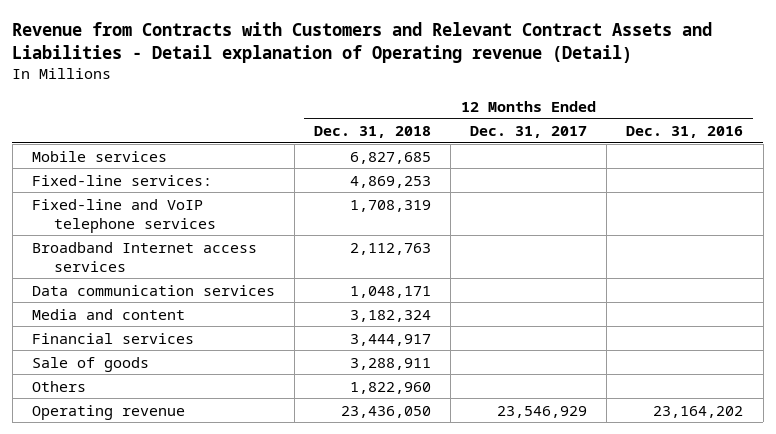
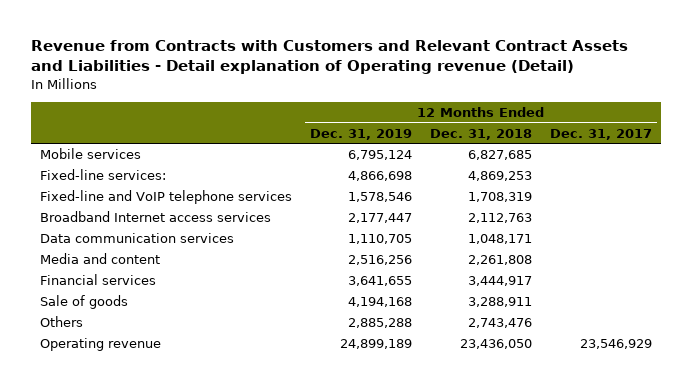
[626,126,744,139] Dec. 31, 2016 -> none
none -> [309,128,412,140] Dec. 31, 2019
[350,309,432,322] 3,182,324 -> [468,255,533,266] 2,261,808
[350,381,432,394] 1,822,960 -> [468,318,533,329] 2,743,476

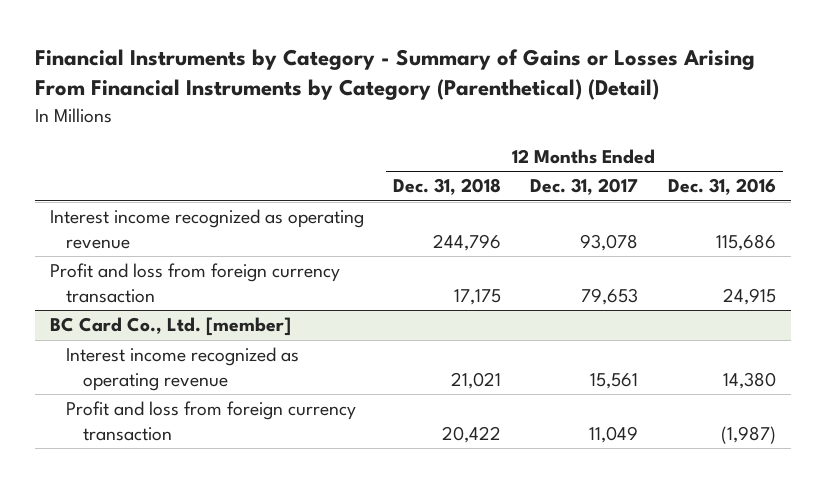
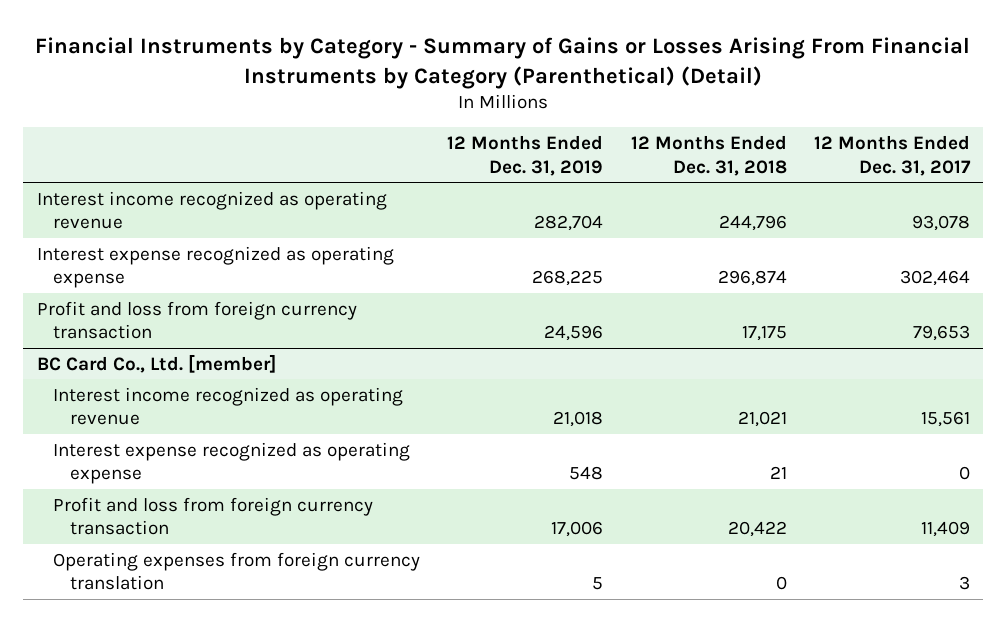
[667,178,776,196] Dec. 31, 2016 -> none
none -> [447,135,604,176] 12 Months Ended Dec. 31, 2019
none -> [37,245,395,289] Interest expense recognized as operating expense
none -> [53,441,411,485] Interest expense recognized as operating expense
[589,425,639,443] 11,049 -> [920,521,970,538] 11,409
none -> [53,551,421,591] Operating expenses from foreign currency translation

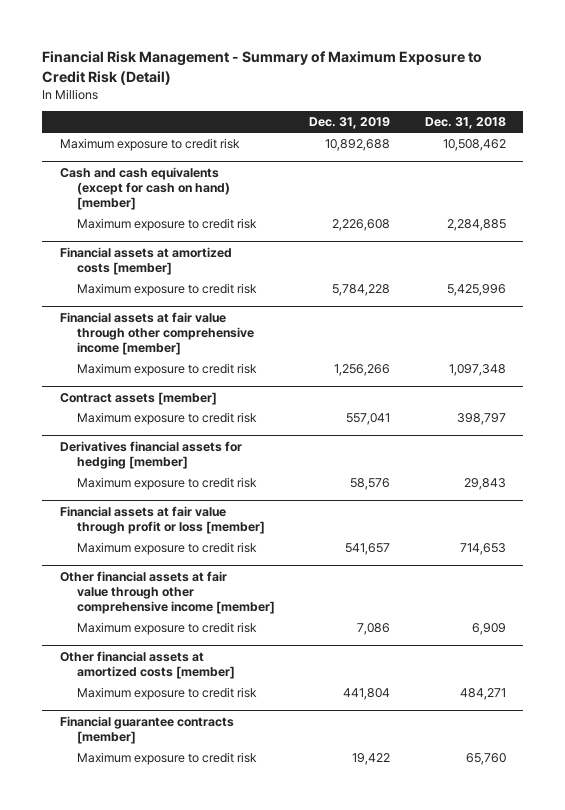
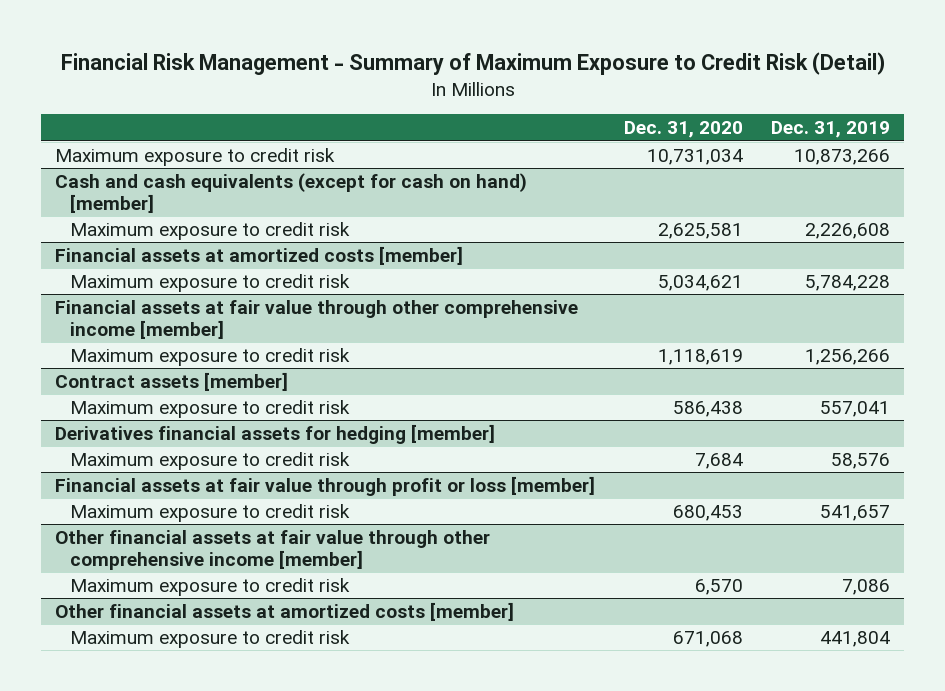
[424,117,506,130] Dec. 31, 2018 -> none
none -> [623,121,743,139] Dec. 31, 2020
[325,138,391,151] 10,892,688 -> [793,148,890,165] 10,873,266
[59,715,234,744] Financial guarantee contracts [member] -> none
[76,751,257,765] Maximum exposure to credit risk -> none

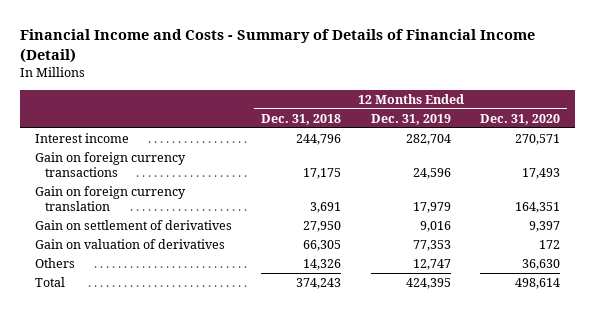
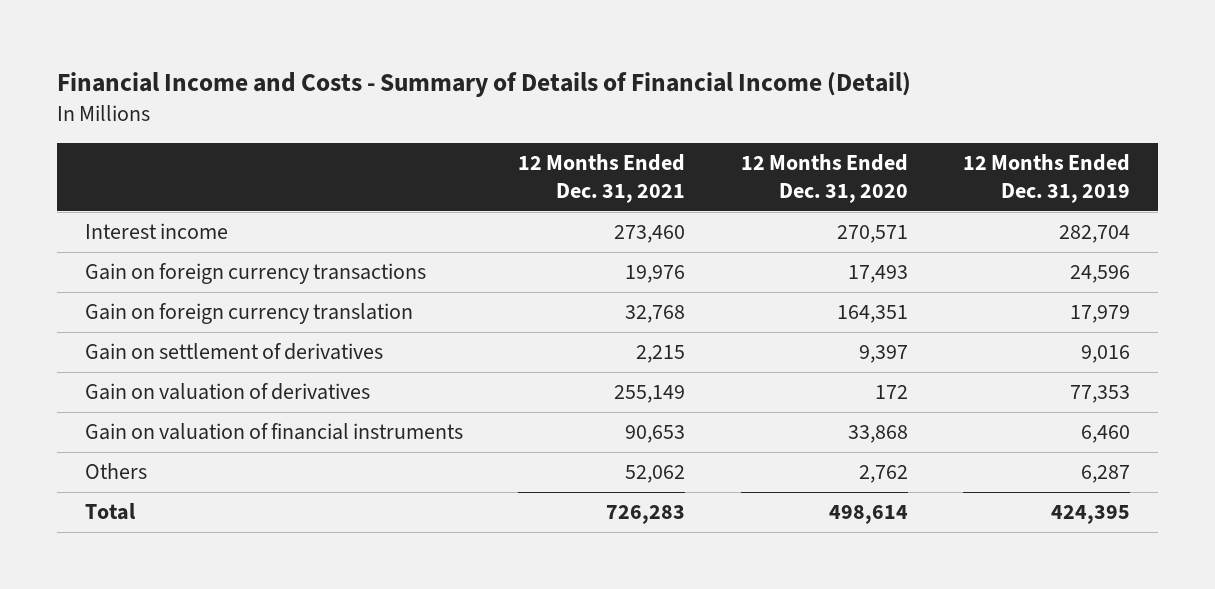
[261,113,342,125] Dec. 31, 2018 -> none
none -> [518,154,686,203] 12 Months Ended Dec. 31, 2021
none -> [84,423,463,441] Gain on valuation of financial instruments
[412,259,451,271] 12,747 -> [1081,465,1131,484] 6,287
[522,259,561,271] 36,630 -> [858,465,908,484] 2,762

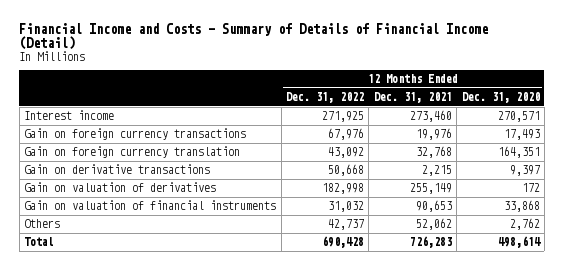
[963,154,1131,203] 12 Months Ended Dec. 31, 2019 -> none
none -> [285,92,364,104] Dec. 31, 2022
[84,343,383,361] Gain on settlement of derivatives -> [24,164,211,175] Gain on derivative transactions

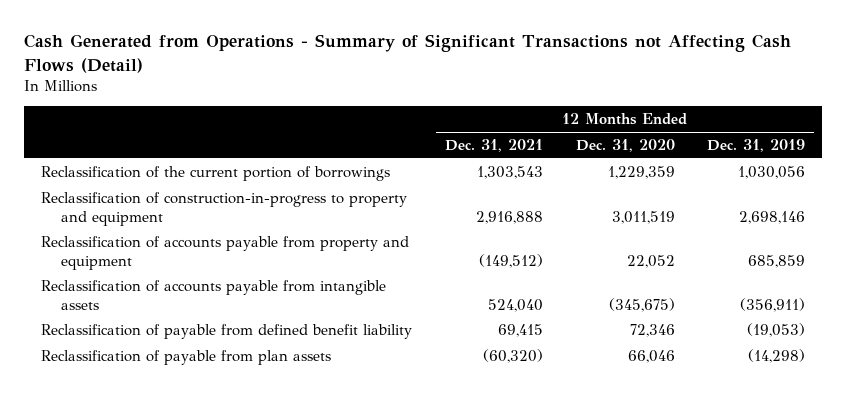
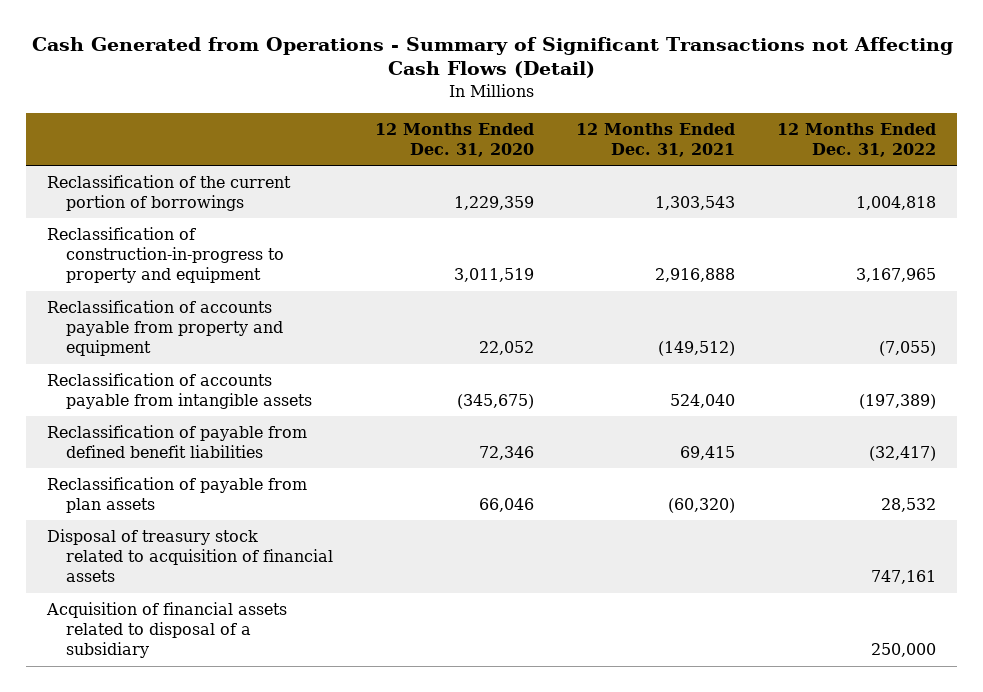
[707,139,806,153] Dec. 31, 2019 -> none
none -> [777,122,937,157] 12 Months Ended Dec. 31, 2022
[40,324,412,340] Reclassification of payable from defined benefit liability -> [47,424,308,459] Reclassification of payable from defined benefit liabilities
none -> [47,528,333,583] Disposal of treasury stock related to acquisition of financial assets
none -> [46,601,288,659] Acquisition of financial assets related to disposal of a subsidiary

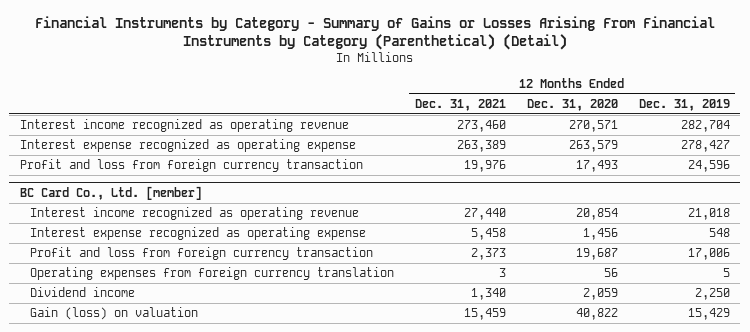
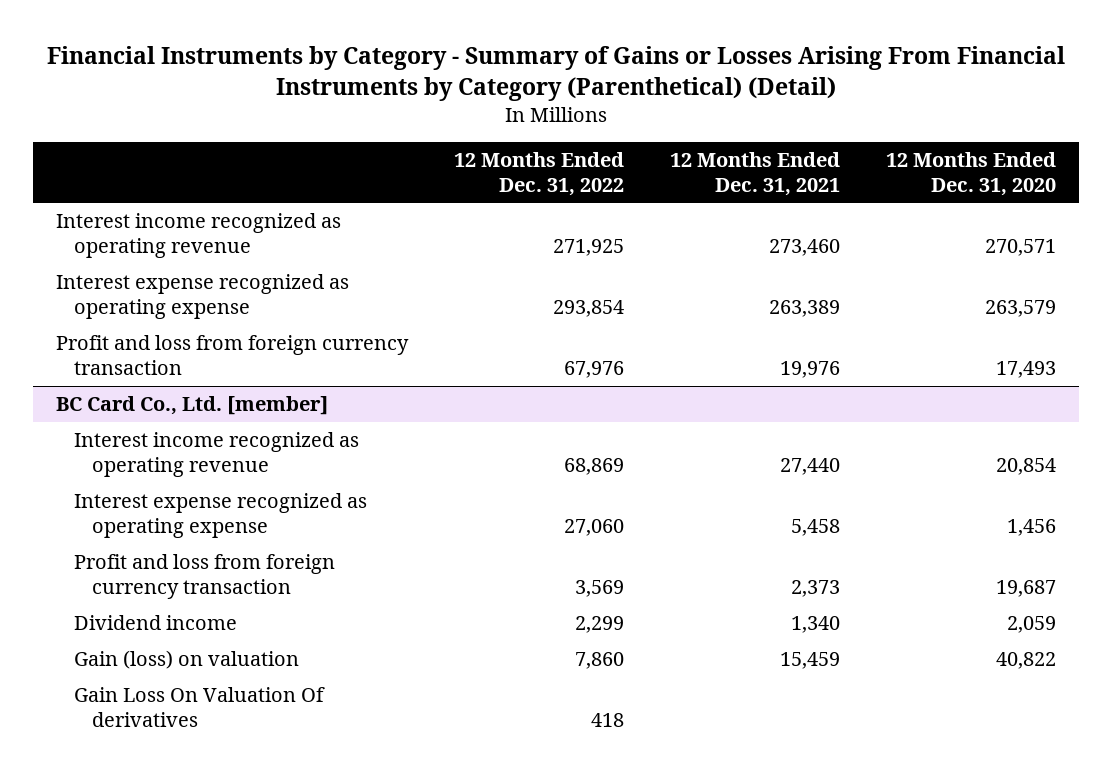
[638,98,730,111] Dec. 31, 2019 -> none
none -> [453,151,624,196] 12 Months Ended Dec. 31, 2022
[29,267,394,281] Operating expenses from foreign currency translation -> none
none -> [73,687,325,728] Gain Loss On Valuation Of derivatives

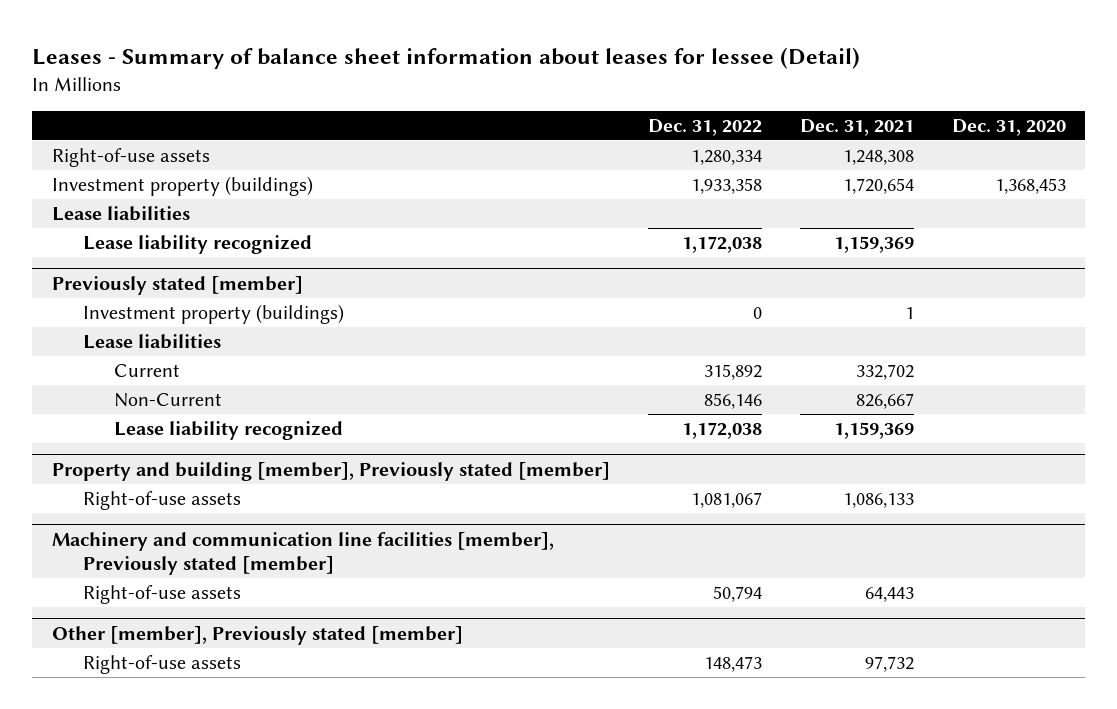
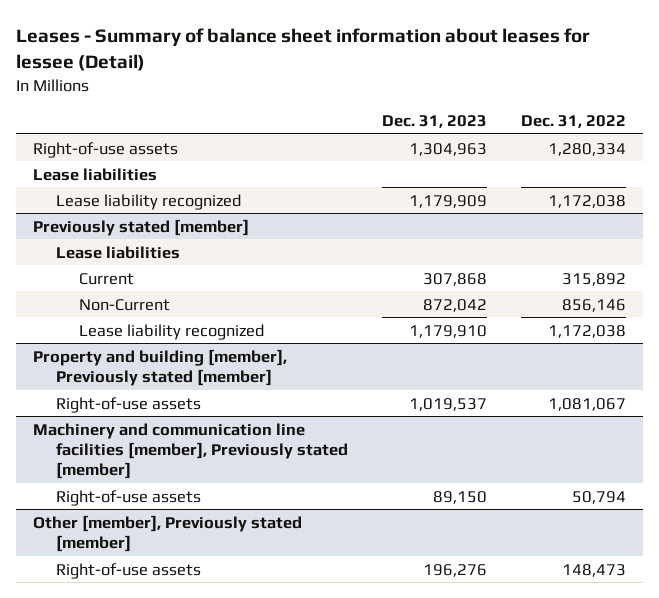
[799,118,914,136] Dec. 31, 2021 -> none
[951,118,1066,136] Dec. 31, 2020 -> none
none -> [382,114,488,128] Dec. 31, 2023
[51,176,313,197] Investment property (buildings) -> none
[82,304,344,325] Investment property (buildings) -> none

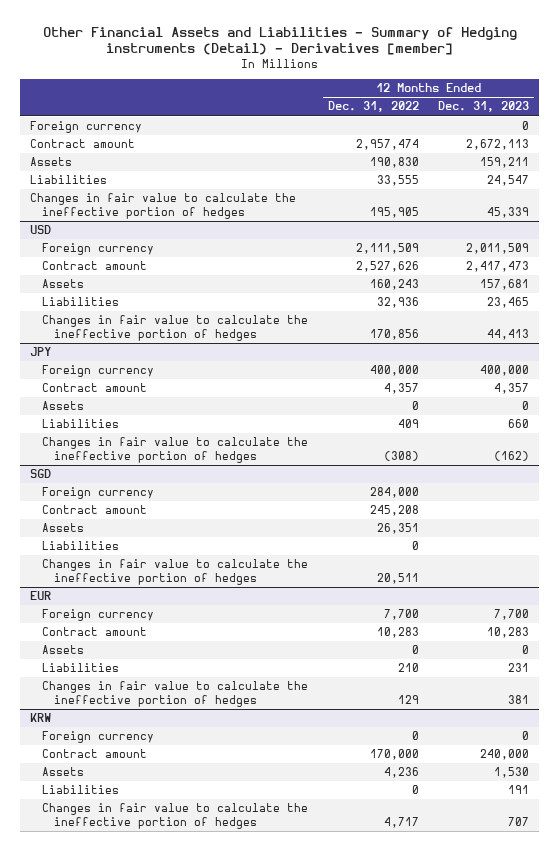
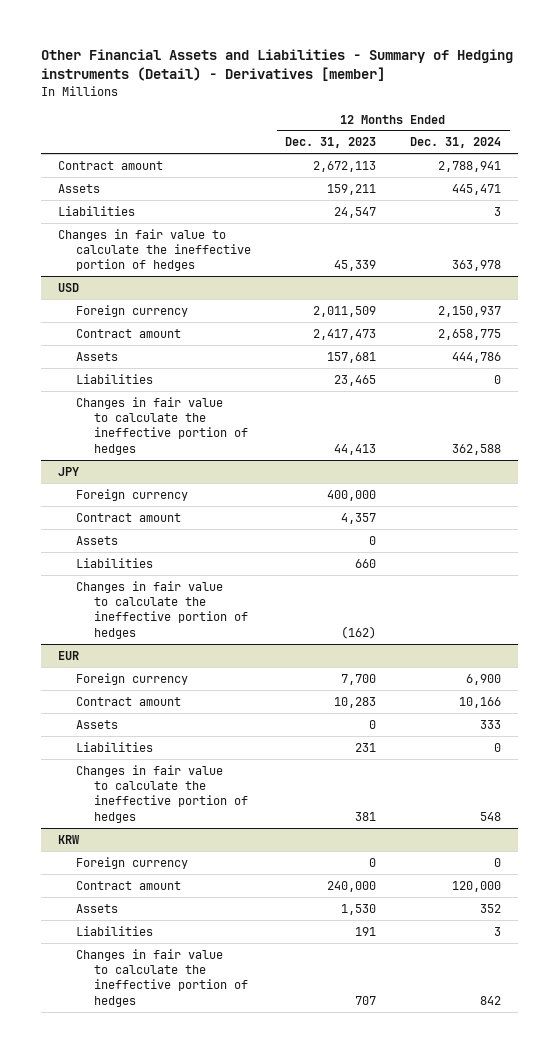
[327,101,419,113] Dec. 31, 2022 -> none
none -> [410,137,502,149] Dec. 31, 2024
[29,121,142,134] Foreign currency -> none
[29,469,51,479] SGD -> none
[42,487,155,500] Foreign currency -> none
[42,505,148,515] Contract amount -> none
[42,523,85,533] Assets -> none
[42,541,120,551] Liabilities -> none
[42,559,309,586] Changes in fair value to calculate the ineffective portion of hedges -> none

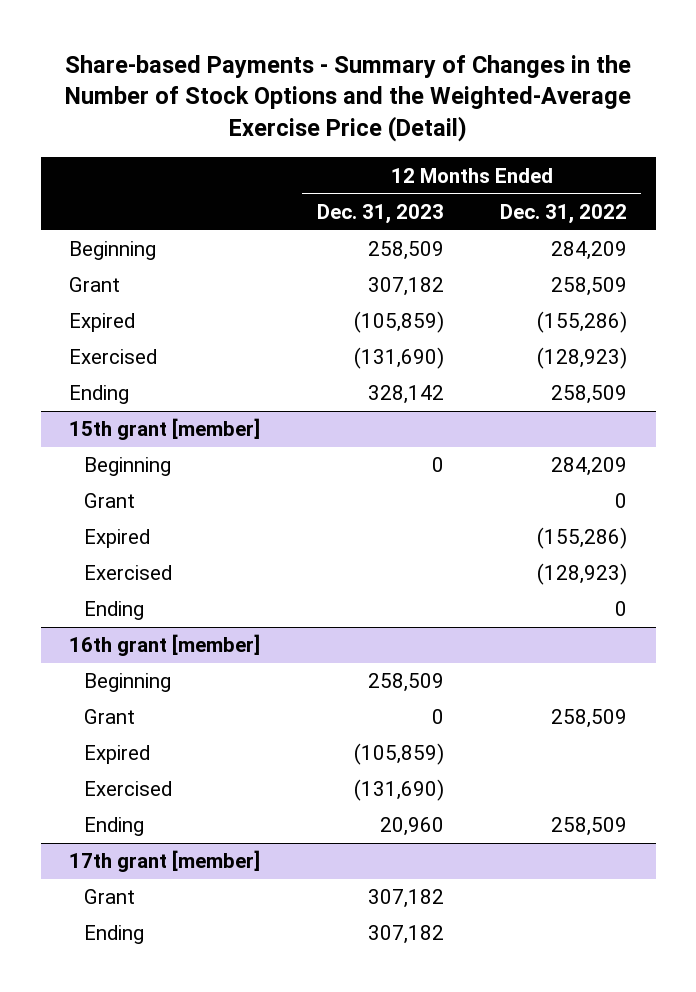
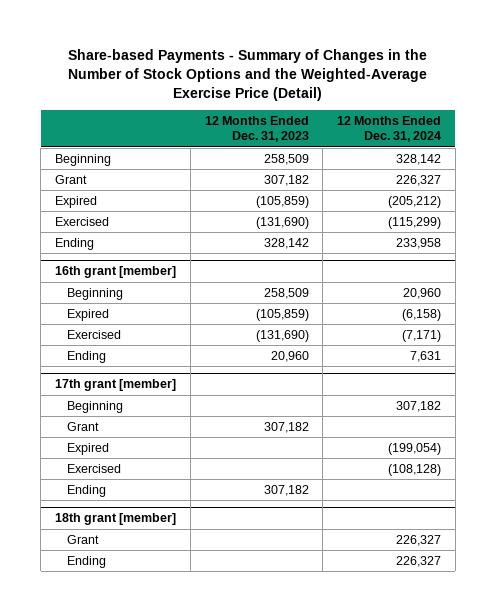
[500,203,628,224] Dec. 31, 2022 -> none
none -> [337,116,442,143] 12 Months Ended Dec. 31, 2024
[68,418,260,441] 15th grant [member] -> none
[84,457,172,477] Beginning -> none
[84,493,136,509] Grant -> none
[84,529,151,549] Expired -> none
[84,565,173,581] Exercised -> none
[84,601,145,621] Ending -> none
[84,709,136,725] Grant -> none
none -> [66,400,123,413] Beginning
none -> [66,442,109,455] Expired
none -> [66,463,121,473] Exercised
none -> [55,513,177,526] 18th grant [member]
none -> [66,534,99,544] Grant
none -> [66,555,106,568] Ending

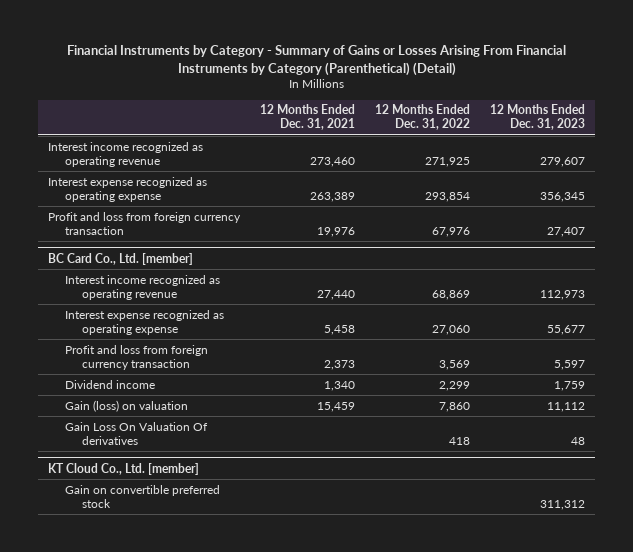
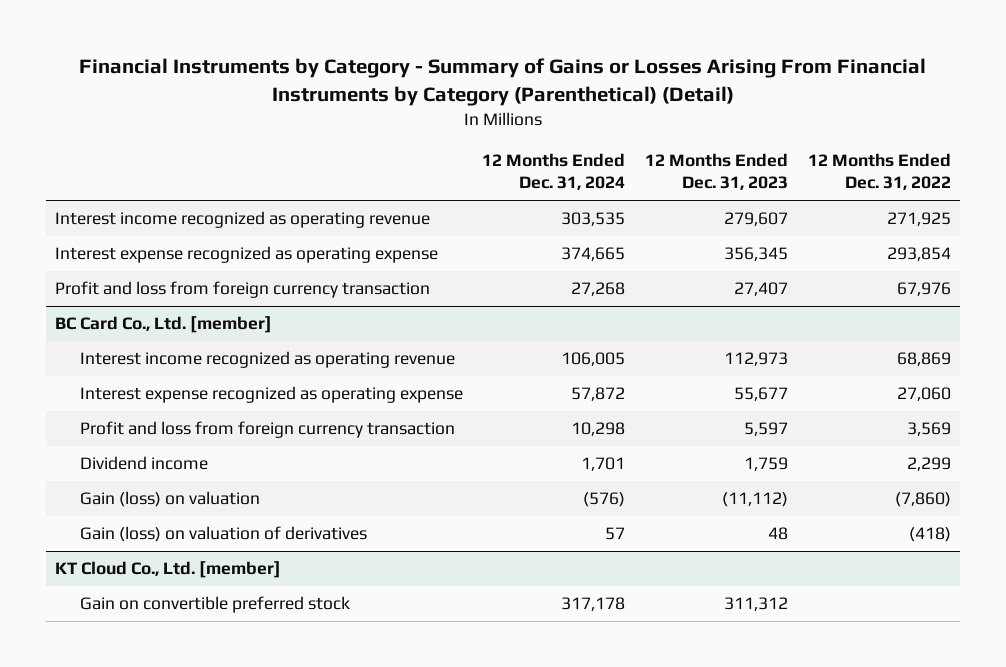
[259,104,355,131] 12 Months Ended Dec. 31, 2021 -> none
none -> [482,152,626,191] 12 Months Ended Dec. 31, 2024
[439,401,471,412] 7,860 -> [894,492,951,508] (7,860)
[547,401,586,412] 11,112 -> [721,492,788,508] (11,112)
[64,421,208,445] Gain Loss On Valuation Of derivatives -> [79,526,367,543] Gain (loss) on valuation of derivatives
[449,436,471,445] 418 -> [908,527,951,543] (418)

